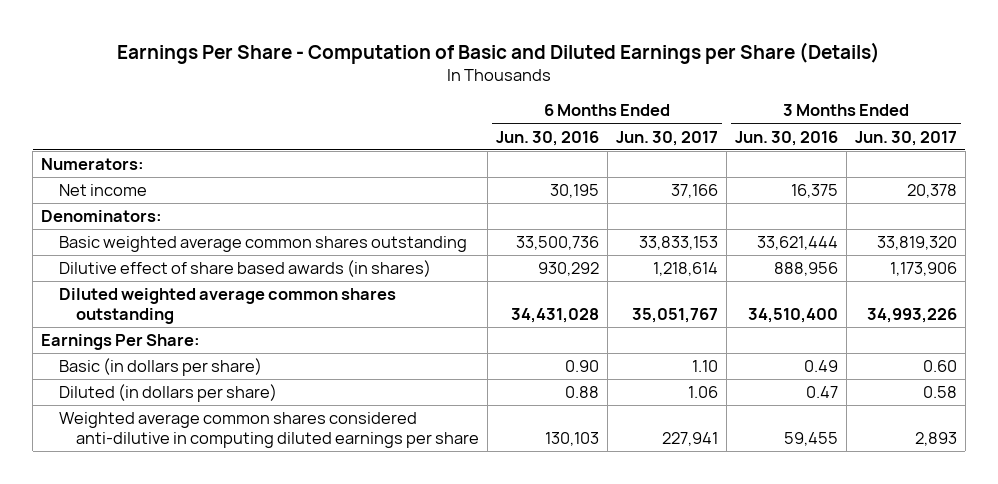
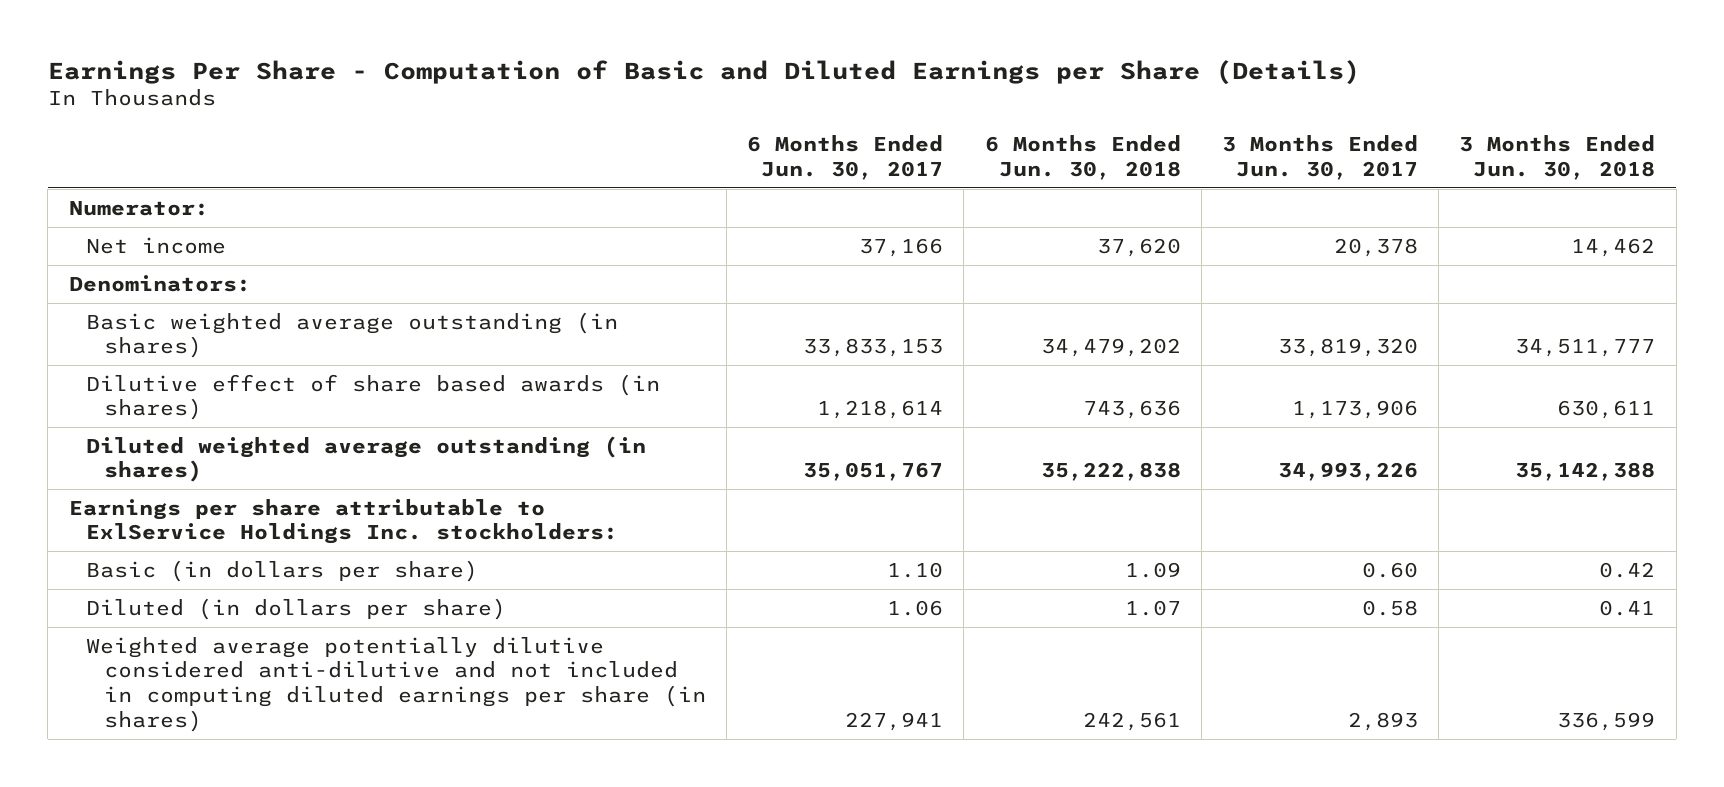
[496,130,600,146] Jun. 30, 2016 -> none
[735,130,839,146] Jun. 30, 2016 -> none
none -> [984,135,1181,180] 6 Months Ended Jun. 30, 2018
none -> [1459,135,1656,180] 3 Months Ended Jun. 30, 2018
[41,158,145,171] Numerators: -> [68,200,209,216] Numerator:
[58,236,467,253] Basic weighted average common shares outstanding -> [86,311,619,359] Basic weighted average outstanding (in shares)
[58,288,396,324] Diluted weighted average common shares outstanding -> [86,435,647,483] Diluted weighted average outstanding (in shares)
[41,334,201,351] Earnings Per Share: -> [68,498,619,545] Earnings per share attributable to ExlService Holdings Inc. stockholders:
[58,412,480,448] Weighted average common shares considered anti-dilutive in computing diluted earnings per share -> [86,636,706,732] Weighted average potentially dilutive considered anti-dilutive and not included in computing diluted earnings per share (in shares)

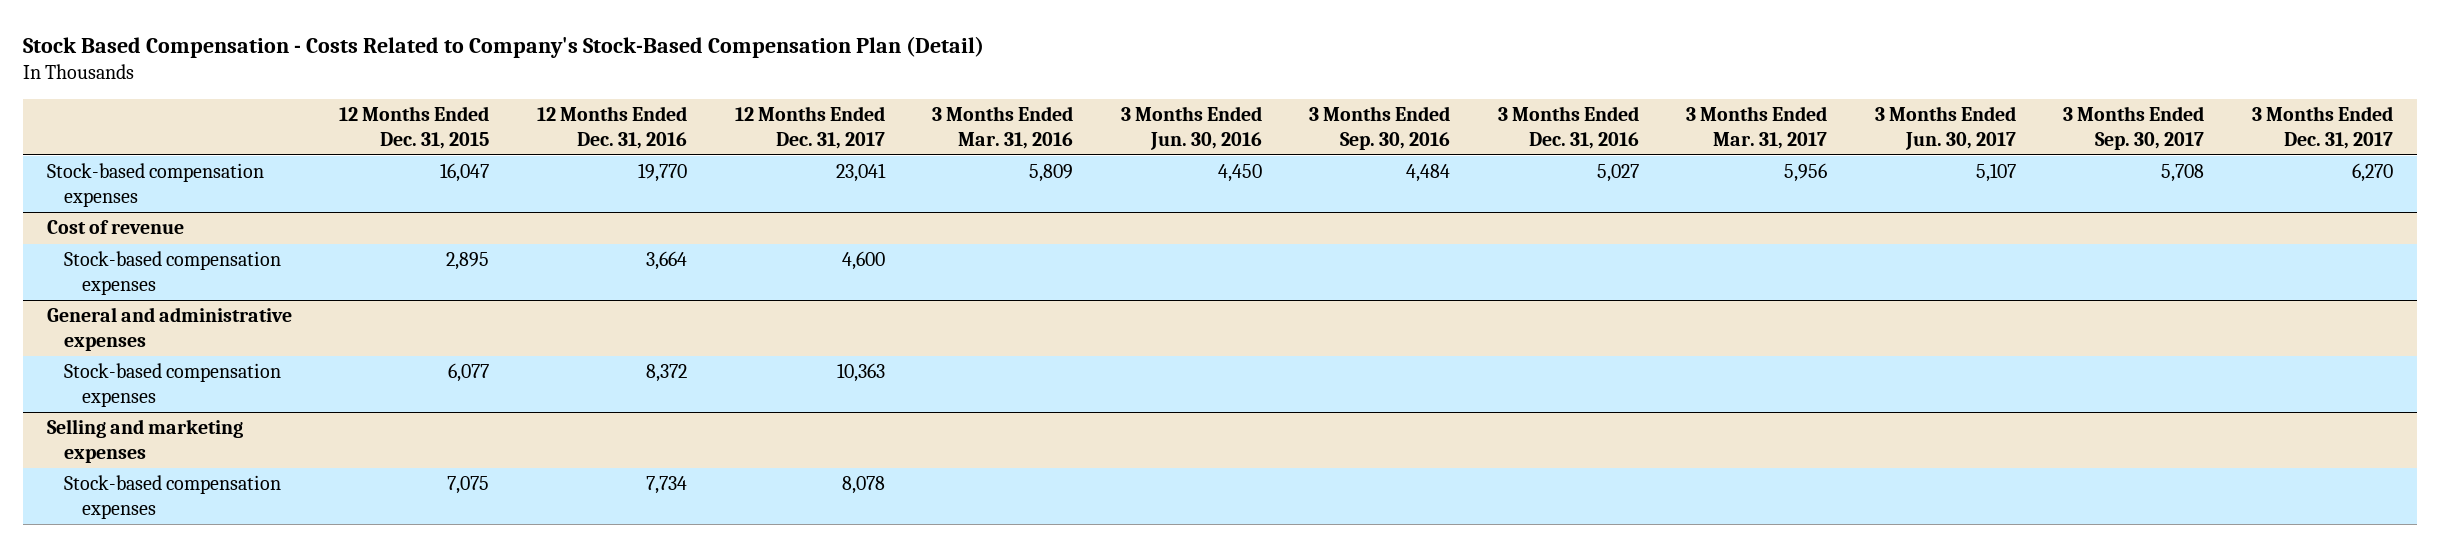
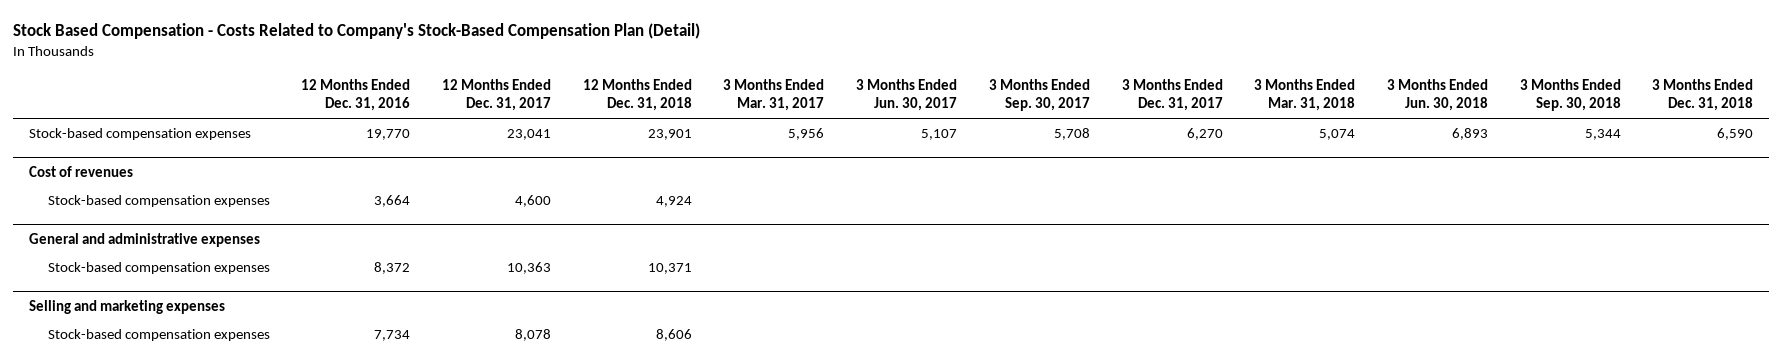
[339,106,490,149] 12 Months Ended Dec. 31, 2015 -> none
[932,106,1074,149] 3 Months Ended Mar. 31, 2016 -> none
[1120,106,1262,150] 3 Months Ended Jun. 30, 2016 -> none
[1309,106,1451,150] 3 Months Ended Sep. 30, 2016 -> none
[1497,106,1639,149] 3 Months Ended Dec. 31, 2016 -> none
none -> [582,78,692,112] 12 Months Ended Dec. 31, 2018
none -> [1254,78,1356,112] 3 Months Ended Mar. 31, 2018
none -> [1387,78,1489,112] 3 Months Ended Jun. 30, 2018
none -> [1519,78,1621,112] 3 Months Ended Sep. 30, 2018
none -> [1652,78,1754,112] 3 Months Ended Dec. 31, 2018
[46,220,184,235] Cost of revenue -> [28,165,133,177] Cost of revenues

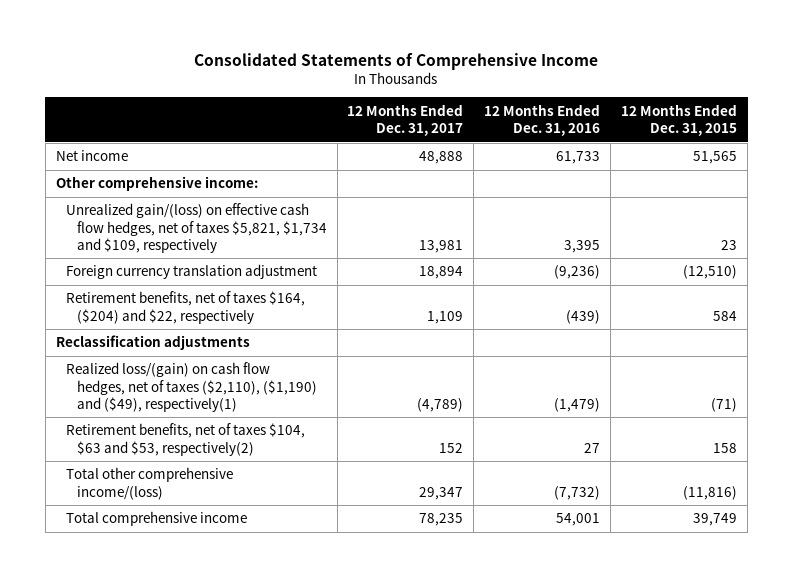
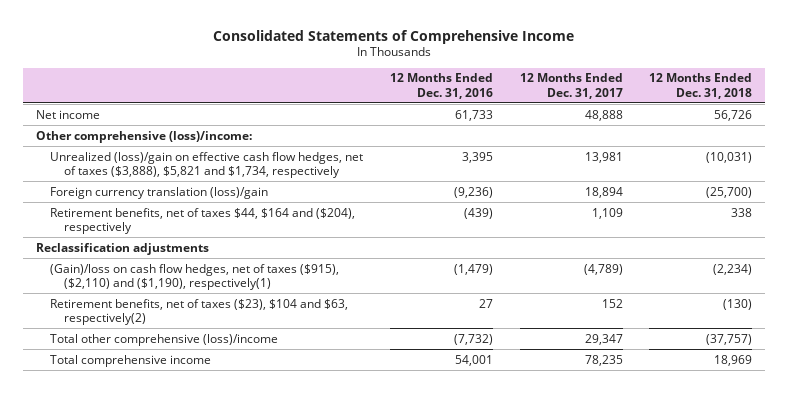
[621,103,738,136] 12 Months Ended Dec. 31, 2015 -> none
none -> [649,73,753,99] 12 Months Ended Dec. 31, 2018
[55,176,258,192] Other comprehensive income: -> [36,130,253,143] Other comprehensive (loss)/income:
[66,203,327,253] Unrealized gain/(loss) on effective cash flow hedges, net of taxes $5,821, $1,734 and $109, respectively -> [50,151,364,178] Unrealized (loss)/gain on effective cash flow hedges, net of taxes ($3,888), $5,821 and $1,734, respectively
[66,264,318,280] Foreign currency translation adjustment -> [50,186,269,199] Foreign currency translation (loss)/gain
[66,291,306,324] Retirement benefits, net of taxes $164, ($204) and $22, respectively -> [50,207,356,234] Retirement benefits, net of taxes $44, $164 and ($204), respectively
[66,362,317,412] Realized loss/(gain) on cash flow hedges, net of taxes ($2,110), ($1,190) and ($49), respectively(1) -> [50,263,340,290] (Gain)/loss on cash flow hedges, net of taxes ($915), ($2,110) and ($1,190), respectively(1)
[66,423,306,456] Retirement benefits, net of taxes $104, $63 and $53, respectively(2) -> [50,298,349,325] Retirement benefits, net of taxes ($23), $104 and $63, respectively(2)
[66,467,234,500] Total other comprehensive income/(loss) -> [50,333,279,346] Total other comprehensive (loss)/income

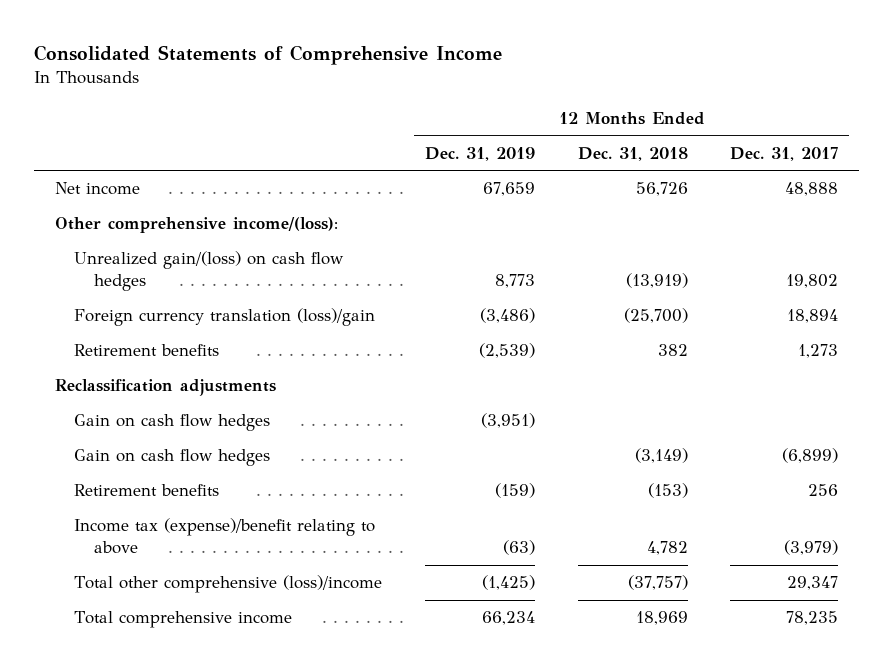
[389,73,493,99] 12 Months Ended Dec. 31, 2016 -> none
none -> [424,146,535,161] Dec. 31, 2019
[36,130,253,143] Other comprehensive (loss)/income: -> [54,217,338,234] Other comprehensive income/(loss):
[50,151,364,178] Unrealized (loss)/gain on effective cash flow hedges, net of taxes ($3,888), $5,821 and $1,734, respectively -> [74,251,345,292] Unrealized gain/(loss) on cash flow hedges
[584,151,623,163] 13,981 -> [786,274,839,289] 19,802
[706,151,753,163] (10,031) -> [625,273,688,289] (13,919)
[50,207,356,234] Retirement benefits, net of taxes $44, $164 and ($204), respectively -> [74,344,220,357] Retirement benefits
[591,207,623,219] 1,109 -> [798,344,839,359] 1,273
[731,207,753,217] 338 -> [657,344,688,357] 382
[50,263,340,290] (Gain)/loss on cash flow hedges, net of taxes ($915), ($2,110) and ($1,190), respectively(1) -> none
[50,298,349,325] Retirement benefits, net of taxes ($23), $104 and $63, respectively(2) -> none
none -> [74,414,271,432] Gain on cash flow hedges
none -> [74,449,271,467] Gain on cash flow hedges
none -> [74,484,220,497] Retirement benefits
none -> [74,518,376,555] Income tax (expense)/benefit relating to above

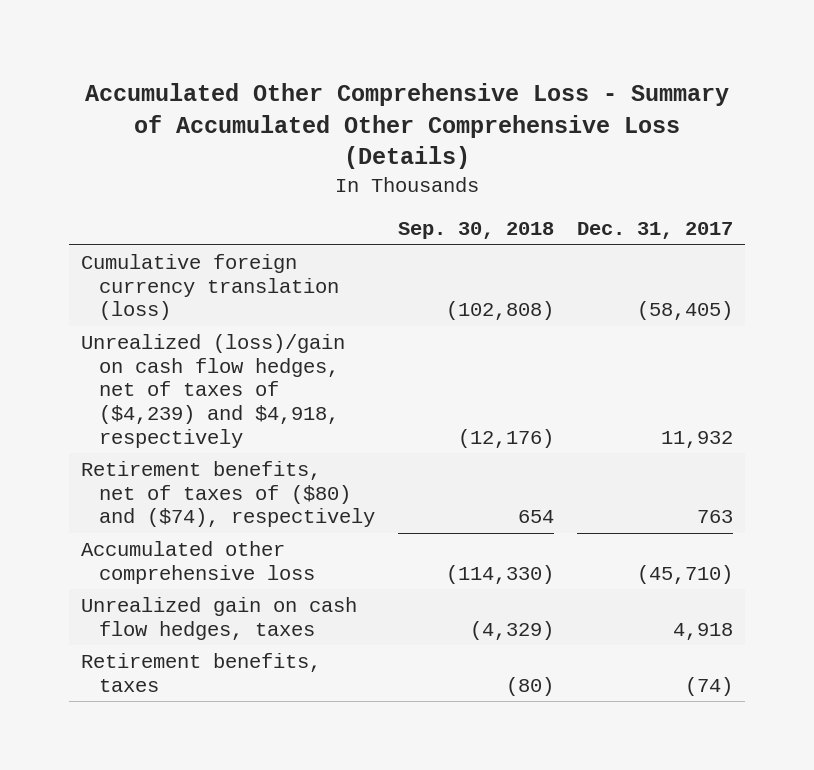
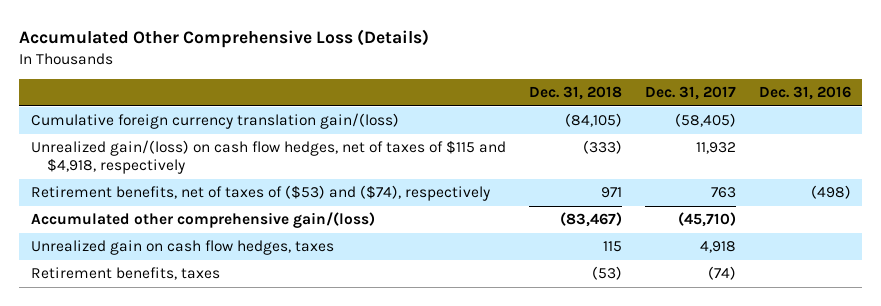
[85,82,730,170] Accumulated Other Comprehensive Loss - Summary of Accumulated Other Comprehensive Loss (Details) -> [19,28,430,48] Accumulated Other Comprehensive Loss (Details)
[397,222,554,240] Sep. 30, 2018 -> none
none -> [528,86,622,101] Dec. 31, 2018
none -> [758,86,851,101] Dec. 31, 2016
[81,254,339,321] Cumulative foreign currency translation (loss) -> [30,113,399,130] Cumulative foreign currency translation gain/(loss)
[81,334,346,448] Unrealized (loss)/gain on cash flow hedges, net of taxes of ($4,239) and $4,918, respectively -> [30,140,506,175] Unrealized gain/(loss) on cash flow hedges, net of taxes of $115 and $4,918, respectively
[81,461,375,528] Retirement benefits, net of taxes of ($80) and ($74), respectively -> [30,185,490,202] Retirement benefits, net of taxes of ($53) and ($74), respectively
[81,541,315,584] Accumulated other comprehensive loss -> [30,212,375,229] Accumulated other comprehensive gain/(loss)

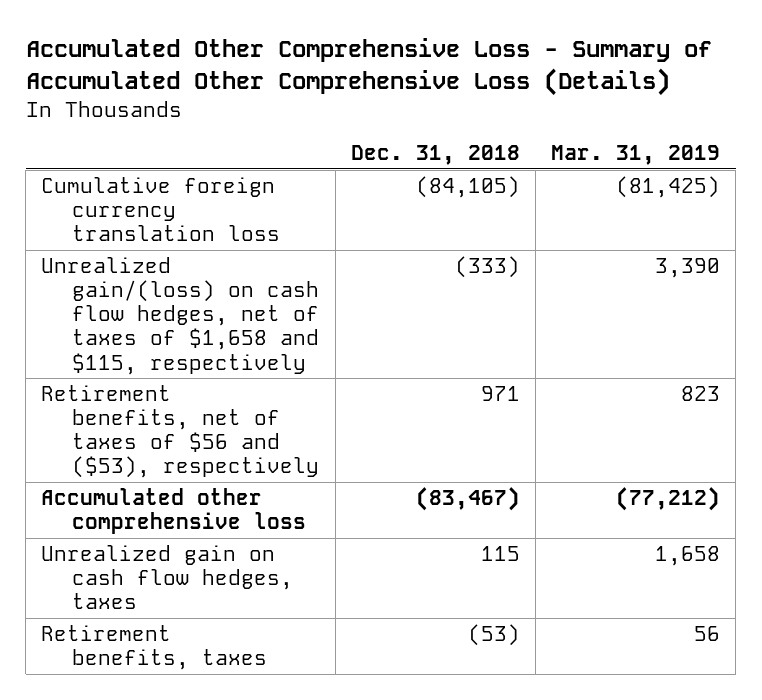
[19,28,430,48] Accumulated Other Comprehensive Loss (Details) -> [25,38,712,97] Accumulated Other Comprehensive Loss - Summary of Accumulated Other Comprehensive Loss (Details)
[644,86,736,101] Dec. 31, 2017 -> none
[758,86,851,101] Dec. 31, 2016 -> none
none -> [551,145,721,166] Mar. 31, 2019
[30,113,399,130] Cumulative foreign currency translation gain/(loss) -> [41,176,281,242] Cumulative foreign currency translation loss
[30,140,506,175] Unrealized gain/(loss) on cash flow hedges, net of taxes of $115 and $4,918, respectively -> [41,256,320,375] Unrealized gain/(loss) on cash flow hedges, net of taxes of $1,658 and $115, respectively
[30,185,490,202] Retirement benefits, net of taxes of ($53) and ($74), respectively -> [41,384,320,479] Retirement benefits, net of taxes of $56 and ($53), respectively
[30,212,375,229] Accumulated other comprehensive gain/(loss) -> [41,487,307,535] Accumulated other comprehensive loss

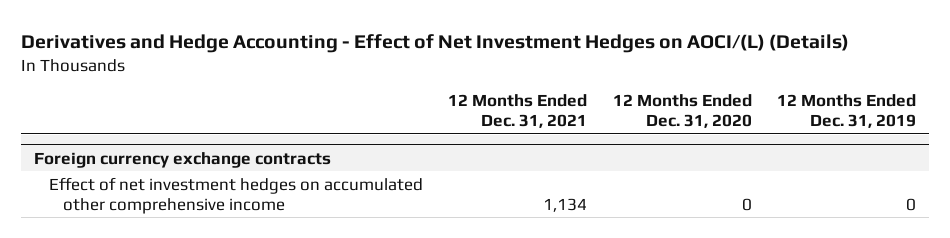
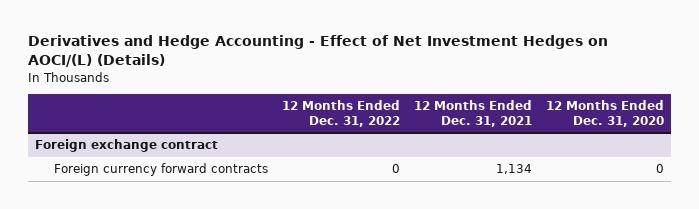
[777,94,917,129] 12 Months Ended Dec. 31, 2019 -> none
none -> [281,100,400,127] 12 Months Ended Dec. 31, 2022
[34,151,332,168] Foreign currency exchange contracts -> [34,139,218,153] Foreign exchange contract
[48,176,423,214] Effect of net investment hedges on accumulated other comprehensive income -> [53,163,268,177] Foreign currency forward contracts

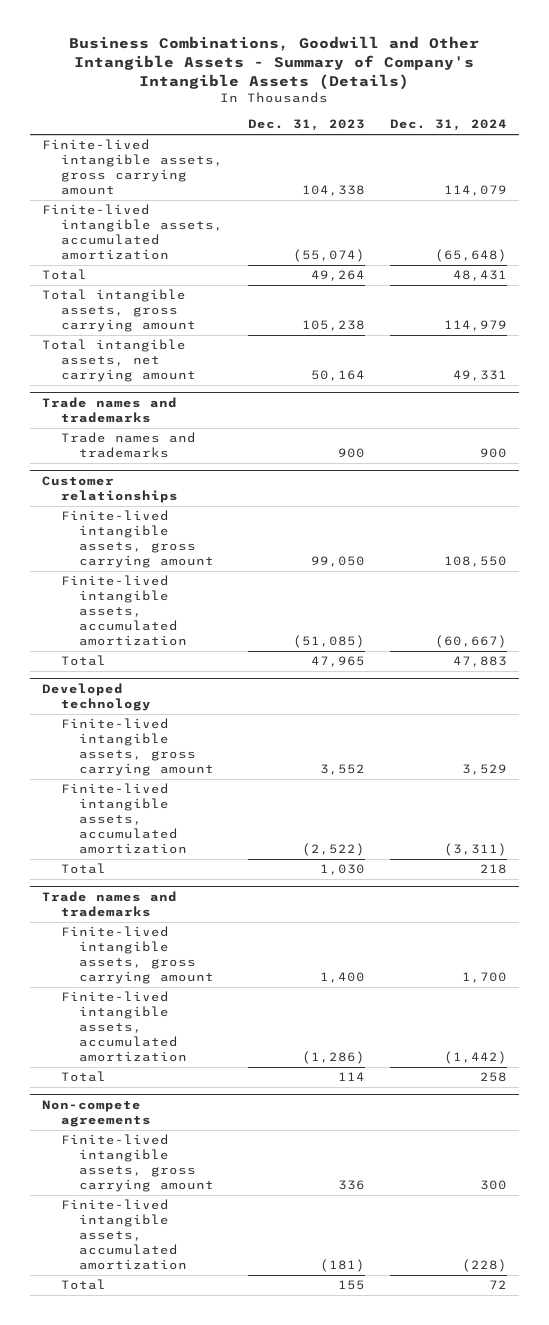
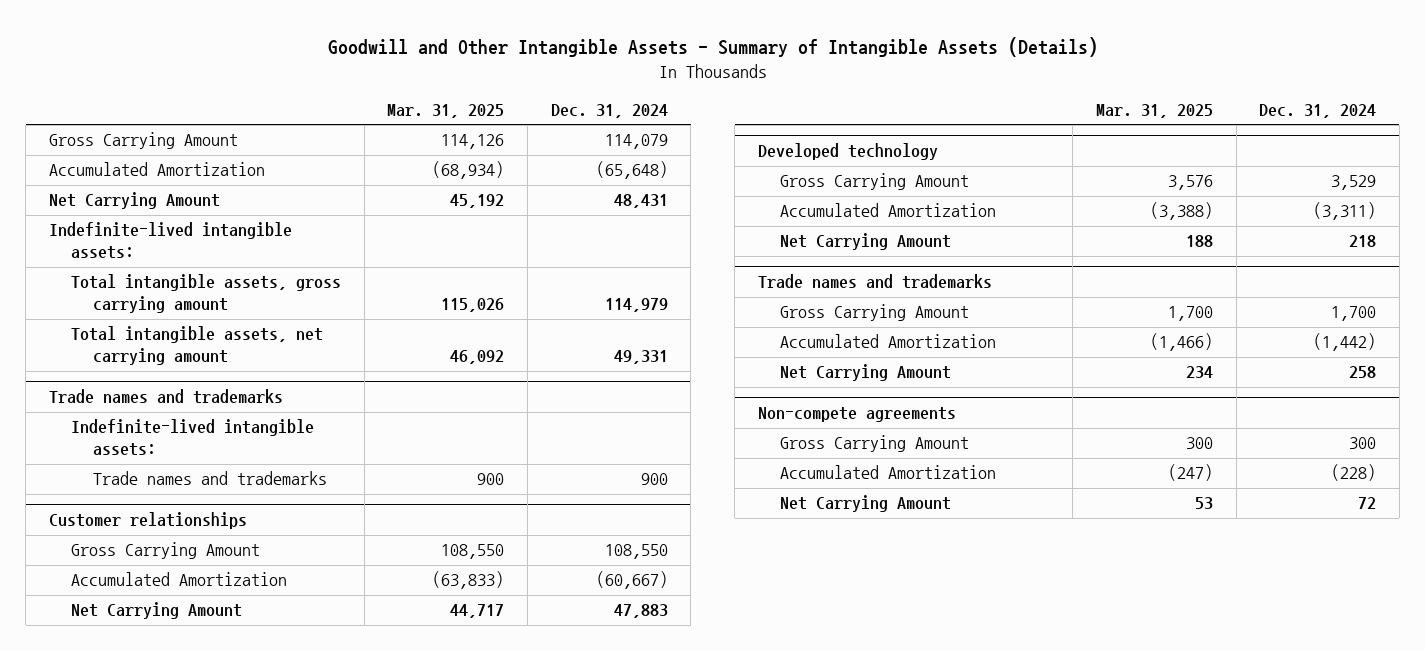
[69,36,480,90] Business Combinations, Goodwill and Other Intangible Assets - Summary of Company's Intangible Assets (Details) -> [327,37,1098,58] Goodwill and Other Intangible Assets - Summary of Intangible Assets (Details)
[247,119,365,132] Dec. 31, 2023 -> none
none -> [387,103,505,118] Mar. 31, 2025
[42,139,223,196] Finite-lived intangible assets, gross carrying amount -> [49,132,239,150] Gross Carrying Amount
[42,204,223,261] Finite-lived intangible assets, accumulated amortization -> [49,162,266,177] Accumulated Amortization
[42,269,88,281] Total -> [49,192,221,210] Net Carrying Amount
none -> [49,222,293,260] Indefinite-lived intangible assets:
none -> [70,419,314,457] Indefinite-lived intangible assets:
[60,510,214,569] Finite-lived intangible assets, gross carrying amount -> [70,542,260,560] Gross Carrying Amount
[60,575,187,647] Finite-lived intangible assets, accumulated amortization -> [70,572,287,587] Accumulated Amortization
[60,655,106,667] Total -> [70,602,242,620] Net Carrying Amount
[60,718,214,777] Finite-lived intangible assets, gross carrying amount -> [779,173,969,191] Gross Carrying Amount
[60,783,187,855] Finite-lived intangible assets, accumulated amortization -> [779,203,996,218] Accumulated Amortization
[60,863,106,875] Total -> [779,233,951,251] Net Carrying Amount
[60,926,214,985] Finite-lived intangible assets, gross carrying amount -> [779,304,969,322] Gross Carrying Amount
[60,991,187,1063] Finite-lived intangible assets, accumulated amortization -> [779,334,996,349] Accumulated Amortization
[60,1071,106,1083] Total -> [779,364,951,382] Net Carrying Amount
[60,1134,214,1193] Finite-lived intangible assets, gross carrying amount -> [779,435,969,453] Gross Carrying Amount
[60,1199,187,1271] Finite-lived intangible assets, accumulated amortization -> [779,465,996,480] Accumulated Amortization
[60,1279,106,1291] Total -> [779,495,951,513] Net Carrying Amount

